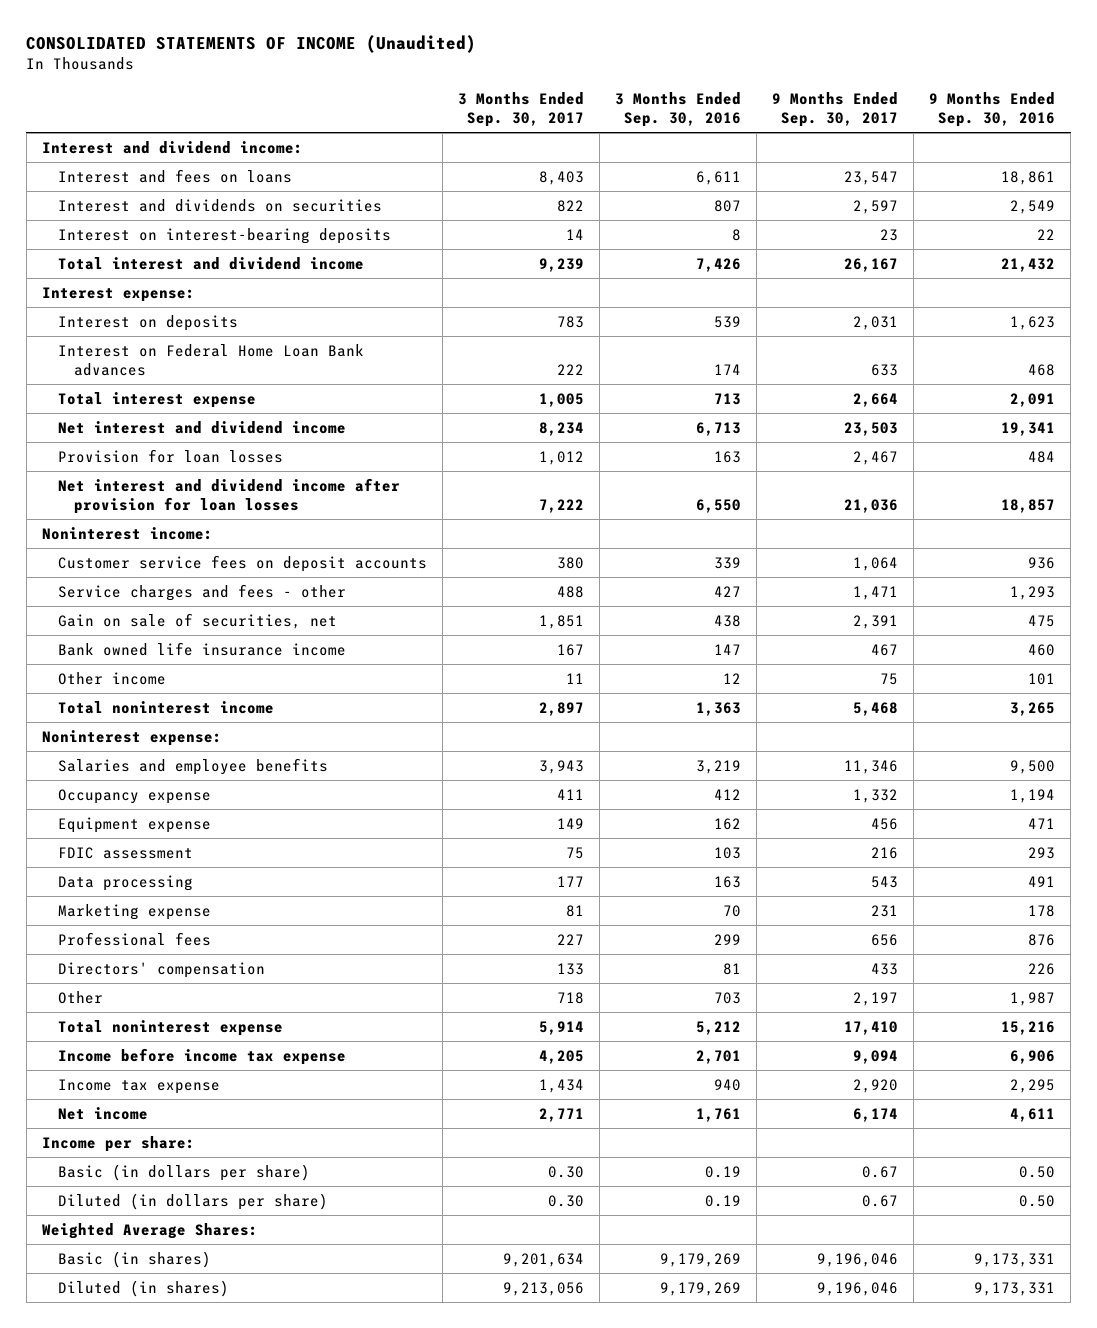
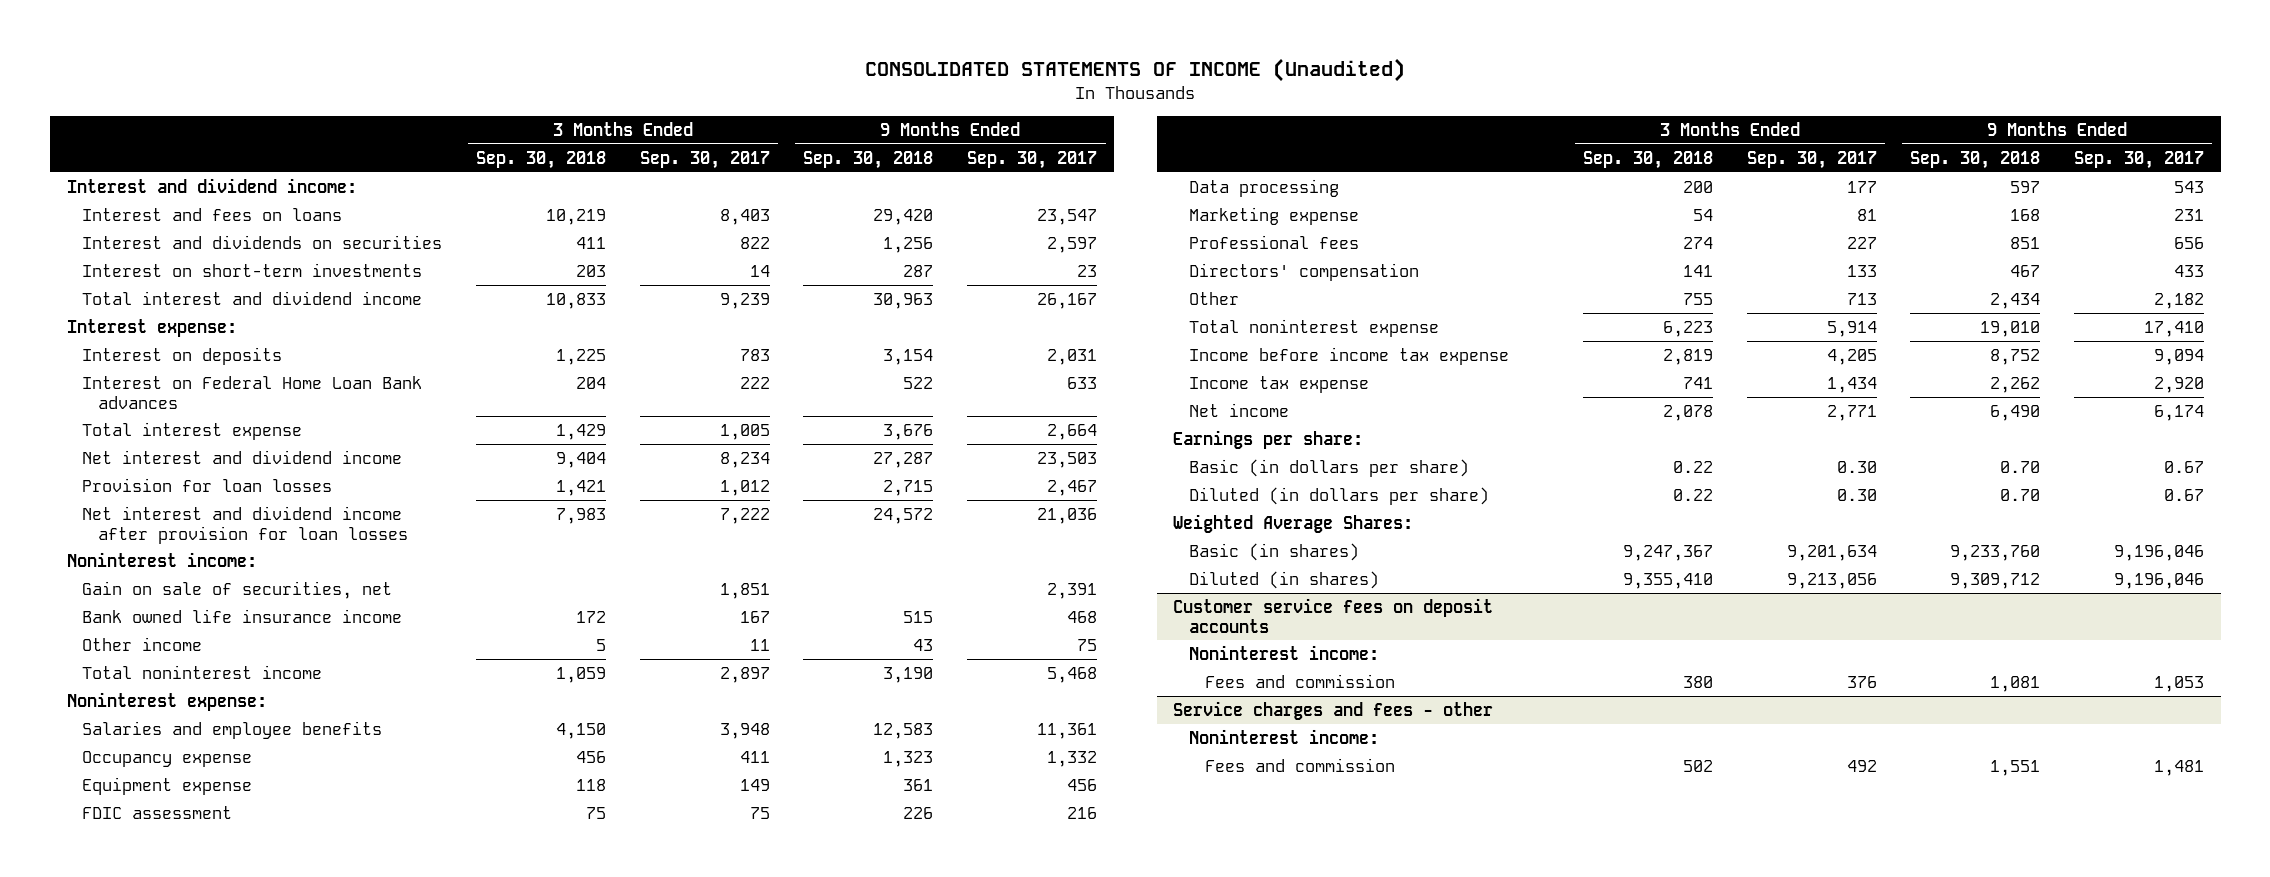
[615,92,742,127] 3 Months Ended Sep. 30, 2016 -> none
[929,92,1056,127] 9 Months Ended Sep. 30, 2016 -> none
none -> [476,150,607,169] Sep. 30, 2018
none -> [803,150,934,169] Sep. 30, 2018
[57,227,391,244] Interest on interest-bearing deposits -> [82,262,423,277] Interest on short-term investments
[57,554,427,572] Customer service fees on deposit accounts -> none
[57,583,346,601] Service charges and fees - other -> none
[871,643,899,656] 467 -> [1067,610,1098,623] 468
[539,759,585,774] 3,943 -> [719,722,770,739] 3,948
[844,759,899,774] 11,346 -> [1037,722,1098,739] 11,361
[557,991,585,1004] 718 -> [1846,292,1877,305] 713
[853,991,899,1006] 2,197 -> [2153,292,2204,309] 2,182
[41,1135,195,1152] Income per share: -> [1173,429,1364,449] Earnings per share:
none -> [1173,597,1494,633] Customer service fees on deposit accounts
none -> [1189,644,1380,660] Noninterest income:
none -> [1205,673,1396,688] Fees and commission
none -> [1173,700,1494,720] Service charges and fees - other
none -> [1189,728,1380,744] Noninterest income:
none -> [1205,757,1396,772] Fees and commission

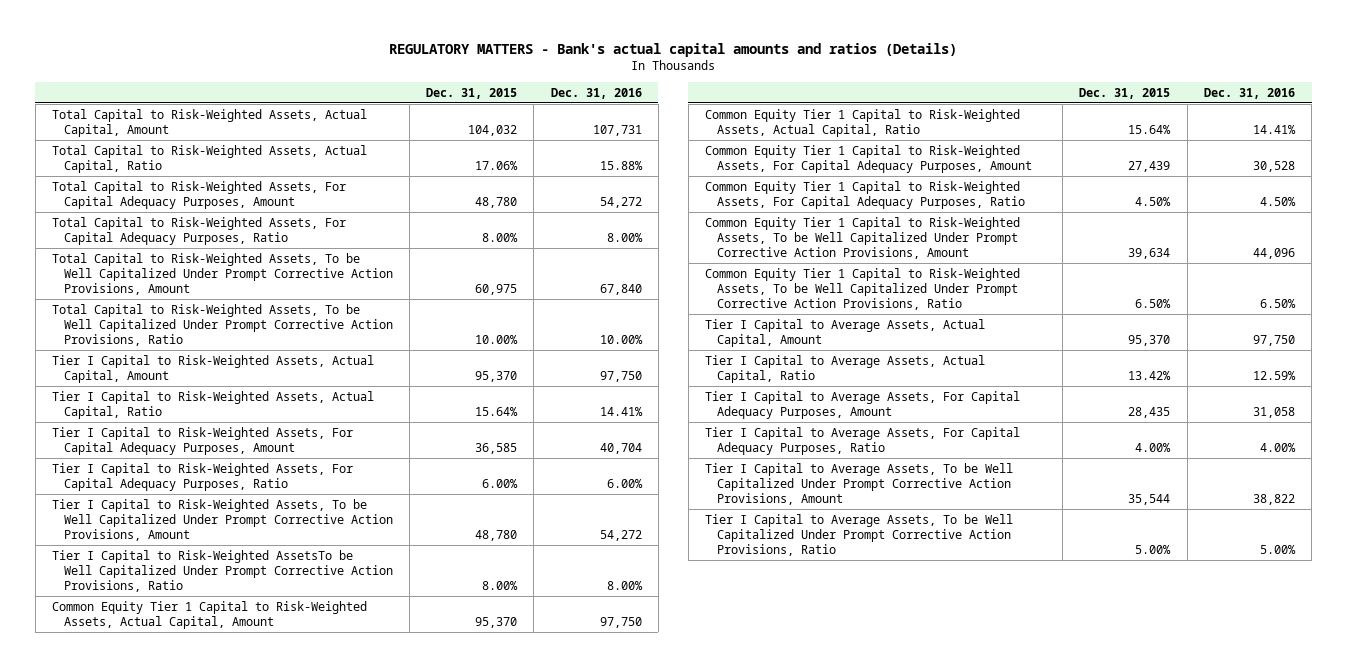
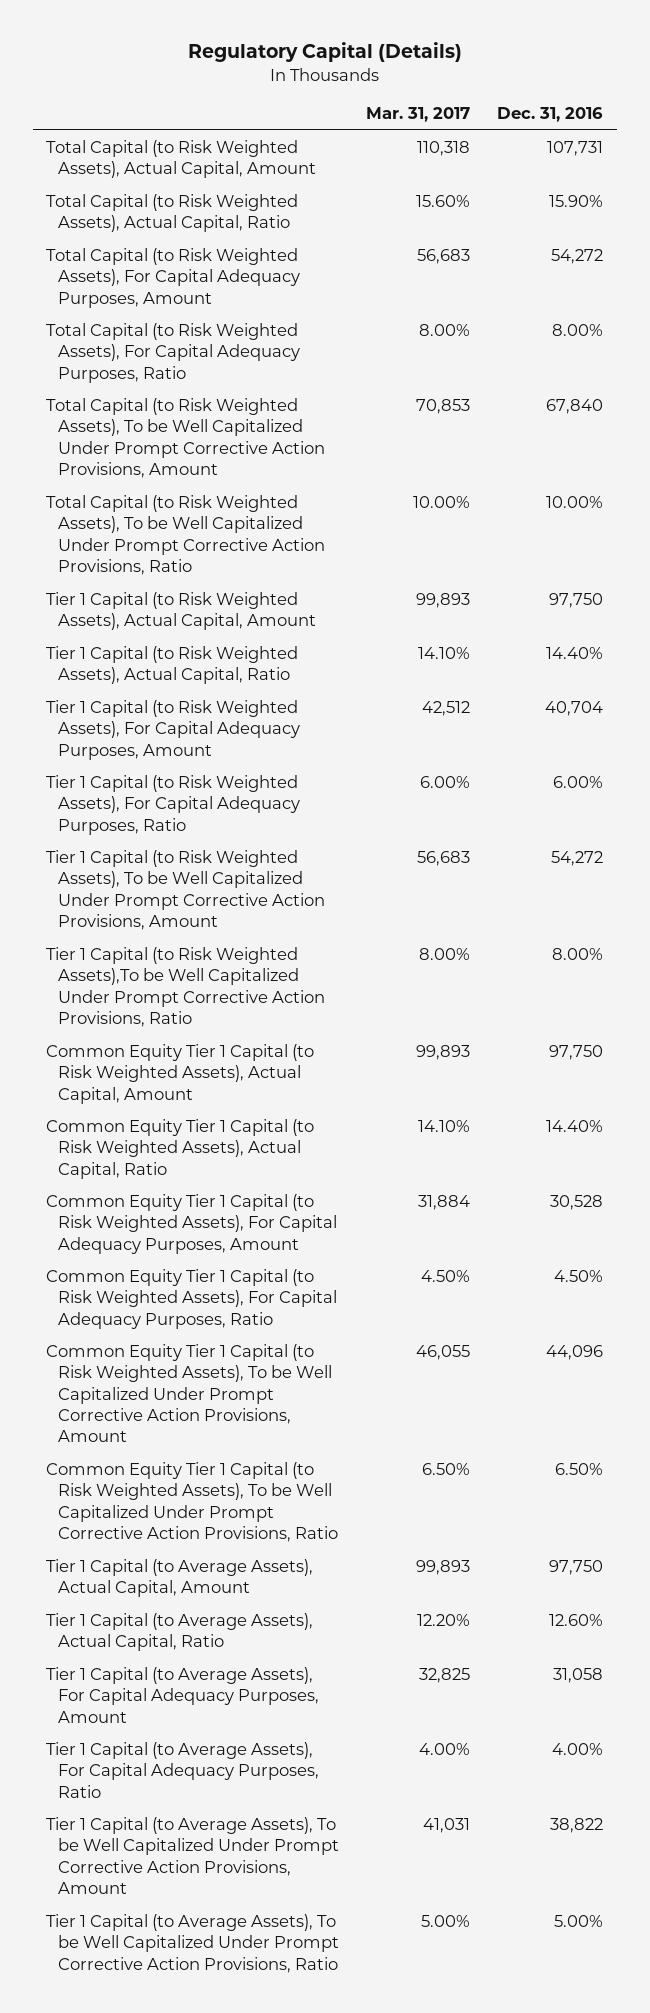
[389,42,958,57] REGULATORY MATTERS - Bank's actual capital amounts and ratios (Details) -> [187,42,462,63] Regulatory Capital (Details)
[426,87,518,99] Dec. 31, 2015 -> none
none -> [366,107,471,123] Mar. 31, 2017
[52,108,368,137] Total Capital to Risk-Weighted Assets, Actual Capital, Amount -> [46,140,317,179] Total Capital (to Risk Weighted Assets), Actual Capital, Amount
[52,144,368,173] Total Capital to Risk-Weighted Assets, Actual Capital, Ratio -> [46,194,299,233] Total Capital (to Risk Weighted Assets), Actual Capital, Ratio
[599,160,643,170] 15.88% -> [549,195,604,208] 15.90%
[52,180,347,209] Total Capital to Risk-Weighted Assets, For Capital Adequacy Purposes, Amount -> [46,248,301,308] Total Capital (to Risk Weighted Assets), For Capital Adequacy Purposes, Amount
[52,216,347,245] Total Capital to Risk-Weighted Assets, For Capital Adequacy Purposes, Ratio -> [46,323,301,383] Total Capital (to Risk Weighted Assets), For Capital Adequacy Purposes, Ratio
[52,252,393,296] Total Capital to Risk-Weighted Assets, To be Well Capitalized Under Prompt Corrective Action Provisions, Amount -> [46,398,326,479] Total Capital (to Risk Weighted Assets), To be Well Capitalized Under Prompt Corrective Action Provisions, Amount
[52,303,393,347] Total Capital to Risk-Weighted Assets, To be Well Capitalized Under Prompt Corrective Action Provisions, Ratio -> [46,495,326,576] Total Capital (to Risk Weighted Assets), To be Well Capitalized Under Prompt Corrective Action Provisions, Ratio
[52,354,375,383] Tier I Capital to Risk-Weighted Assets, Actual Capital, Amount -> [46,592,317,631] Tier 1 Capital (to Risk Weighted Assets), Actual Capital, Amount
[52,390,375,419] Tier I Capital to Risk-Weighted Assets, Actual Capital, Ratio -> [46,646,299,685] Tier 1 Capital (to Risk Weighted Assets), Actual Capital, Ratio
[599,406,643,416] 14.41% -> [546,647,604,660] 14.40%
[52,426,354,455] Tier I Capital to Risk-Weighted Assets, For Capital Adequacy Purposes, Amount -> [46,700,301,760] Tier 1 Capital (to Risk Weighted Assets), For Capital Adequacy Purposes, Amount
[52,462,354,491] Tier I Capital to Risk-Weighted Assets, For Capital Adequacy Purposes, Ratio -> [46,775,301,835] Tier 1 Capital (to Risk Weighted Assets), For Capital Adequacy Purposes, Ratio
[52,498,393,542] Tier I Capital to Risk-Weighted Assets, To be Well Capitalized Under Prompt Corrective Action Provisions, Amount -> [46,850,326,931] Tier 1 Capital (to Risk Weighted Assets), To be Well Capitalized Under Prompt Corrective Action Provisions, Amount
[52,549,393,593] Tier I Capital to Risk-Weighted AssetsTo be Well Capitalized Under Prompt Corrective Action Provisions, Ratio -> [46,947,326,1028] Tier 1 Capital (to Risk Weighted Assets),To be Well Capitalized Under Prompt Corrective Action Provisions, Ratio
[52,600,368,629] Common Equity Tier 1 Capital to Risk-Weighted Assets, Actual Capital, Amount -> [46,1044,315,1104] Common Equity Tier 1 Capital (to Risk Weighted Assets), Actual Capital, Amount
[705,108,1021,137] Common Equity Tier 1 Capital to Risk-Weighted Assets, Actual Capital, Ratio -> [46,1119,315,1179] Common Equity Tier 1 Capital (to Risk Weighted Assets), Actual Capital, Ratio
[1252,124,1296,134] 14.41% -> [546,1120,604,1133] 14.40%
[705,144,1032,173] Common Equity Tier 1 Capital to Risk-Weighted Assets, For Capital Adequacy Purposes, Amount -> [46,1194,338,1254] Common Equity Tier 1 Capital (to Risk Weighted Assets), For Capital Adequacy Purposes, Amount
[705,180,1025,209] Common Equity Tier 1 Capital to Risk-Weighted Assets, For Capital Adequacy Purposes, Ratio -> [46,1269,338,1329] Common Equity Tier 1 Capital (to Risk Weighted Assets), For Capital Adequacy Purposes, Ratio
[705,216,1021,260] Common Equity Tier 1 Capital to Risk-Weighted Assets, To be Well Capitalized Under Prompt Corrective Action Provisions, Amount -> [46,1344,333,1443] Common Equity Tier 1 Capital (to Risk Weighted Assets), To be Well Capitalized Under Prompt Corrective Action Provisions, Amount
[705,267,1021,311] Common Equity Tier 1 Capital to Risk-Weighted Assets, To be Well Capitalized Under Prompt Corrective Action Provisions, Ratio -> [46,1462,339,1543] Common Equity Tier 1 Capital (to Risk Weighted Assets), To be Well Capitalized Under Prompt Corrective Action Provisions, Ratio
[705,318,986,347] Tier I Capital to Average Assets, Actual Capital, Amount -> [46,1559,314,1598] Tier 1 Capital (to Average Assets), Actual Capital, Amount
[705,354,986,383] Tier I Capital to Average Assets, Actual Capital, Ratio -> [46,1613,314,1652] Tier 1 Capital (to Average Assets), Actual Capital, Ratio
[1252,370,1296,380] 12.59% -> [549,1614,604,1627] 12.60%
[705,390,1021,419] Tier I Capital to Average Assets, For Capital Adequacy Purposes, Amount -> [46,1667,320,1723] Tier 1 Capital (to Average Assets), For Capital Adequacy Purposes, Amount
[705,426,1021,455] Tier I Capital to Average Assets, For Capital Adequacy Purposes, Ratio -> [46,1742,320,1798] Tier 1 Capital (to Average Assets), For Capital Adequacy Purposes, Ratio
[705,462,1014,506] Tier I Capital to Average Assets, To be Well Capitalized Under Prompt Corrective Action Provisions, Amount -> [46,1817,340,1895] Tier 1 Capital (to Average Assets), To be Well Capitalized Under Prompt Corrective Action Provisions, Amount
[705,513,1014,557] Tier I Capital to Average Assets, To be Well Capitalized Under Prompt Corrective Action Provisions, Ratio -> [46,1914,340,1973] Tier 1 Capital (to Average Assets), To be Well Capitalized Under Prompt Corrective Action Provisions, Ratio

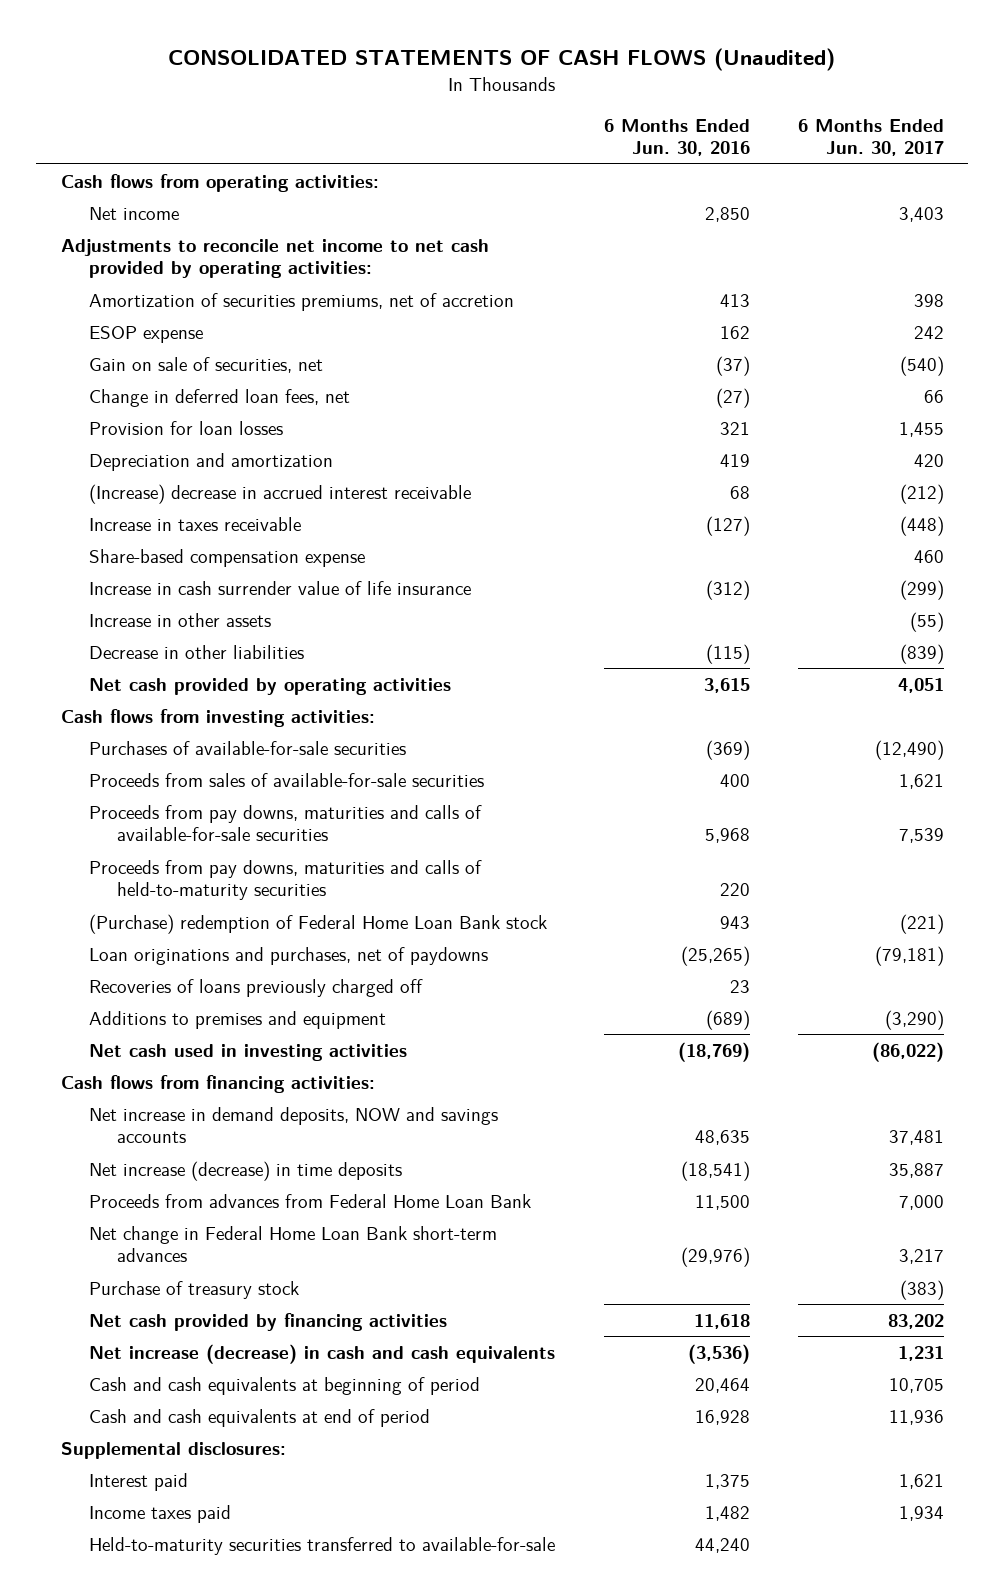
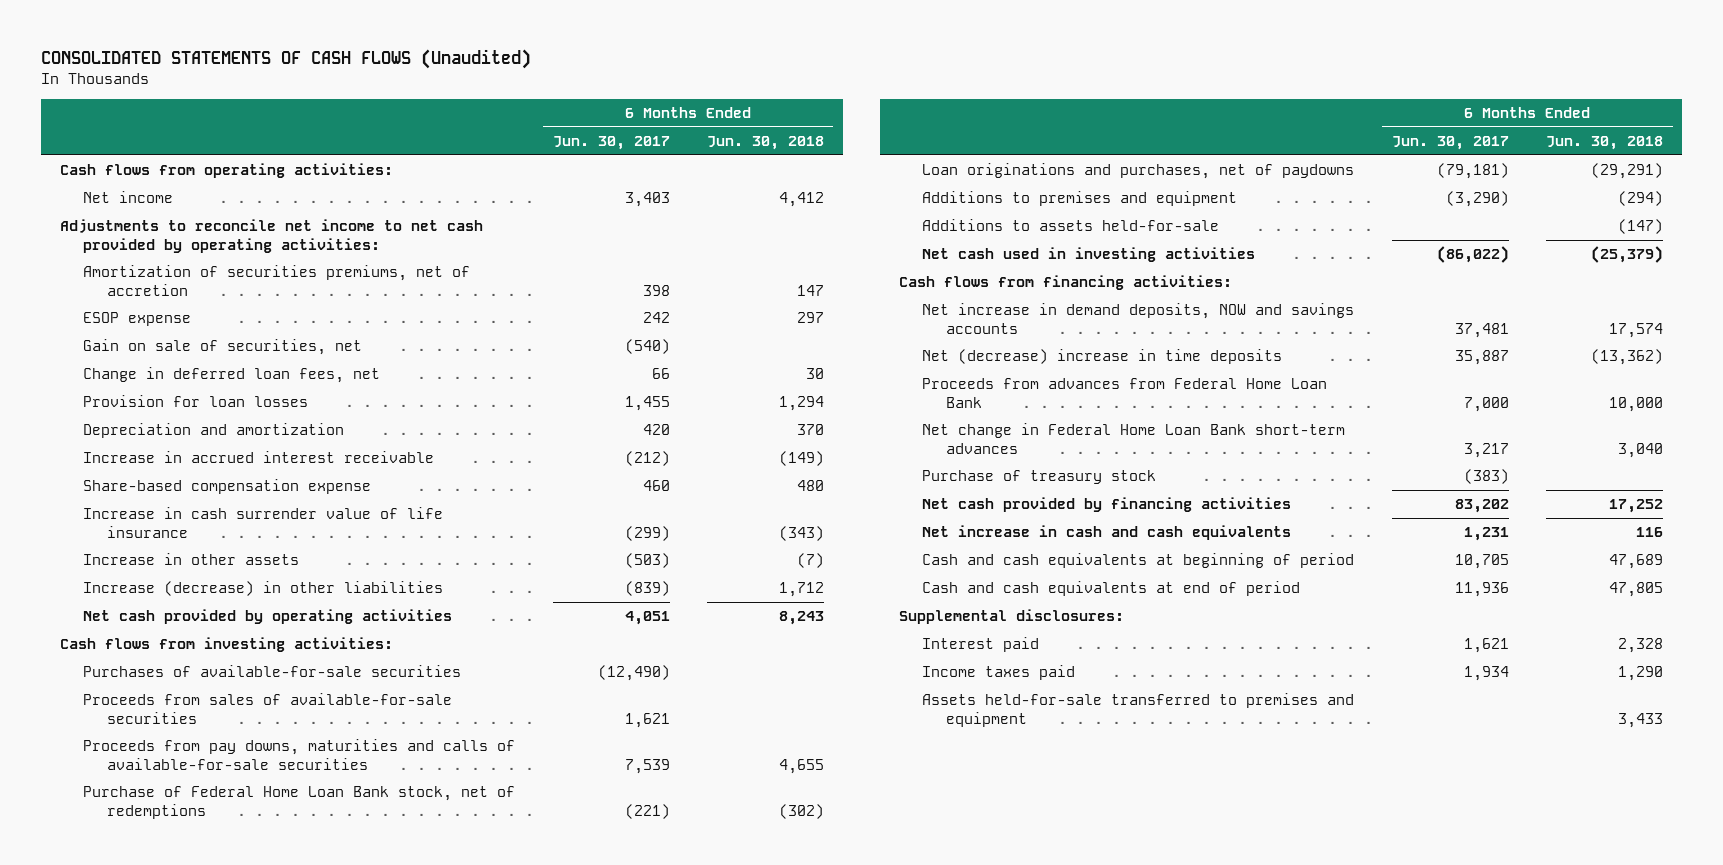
[603,118,750,157] 6 Months Ended Jun. 30, 2016 -> none
none -> [707,135,825,150] Jun. 30, 2018
[89,516,302,531] Increase in taxes receivable -> none
[89,483,472,504] (Increase) decrease in accrued interest receivable -> [83,451,435,464] Increase in accrued interest receivable
[910,611,945,632] (55) -> [624,553,670,569] (503)
[89,644,305,659] Decrease in other liabilities -> [83,581,444,597] Increase (decrease) in other liabilities
[89,859,483,900] Proceeds from pay downs, maturities and calls of held-to-maturity securities -> none
[89,913,548,934] (Purchase) redemption of Federal Home Loan Bank stock -> [83,786,516,819] Purchase of Federal Home Loan Bank stock, net of redemptions
[89,978,424,997] Recoveries of loans previously charged off -> none
none -> [922,219,1220,232] Additions to assets held-for-sale
[89,1160,403,1181] Net increase (decrease) in time deposits -> [922,349,1283,365] Net (decrease) increase in time deposits
[89,1343,556,1364] Net increase (decrease) in cash and cash equivalents -> [922,525,1292,541] Net increase in cash and cash equivalents
[89,1536,556,1555] Held-to-maturity securities transferred to available-for-sale -> none
none -> [922,693,1355,727] Assets held-for-sale transferred to premises and equipment

